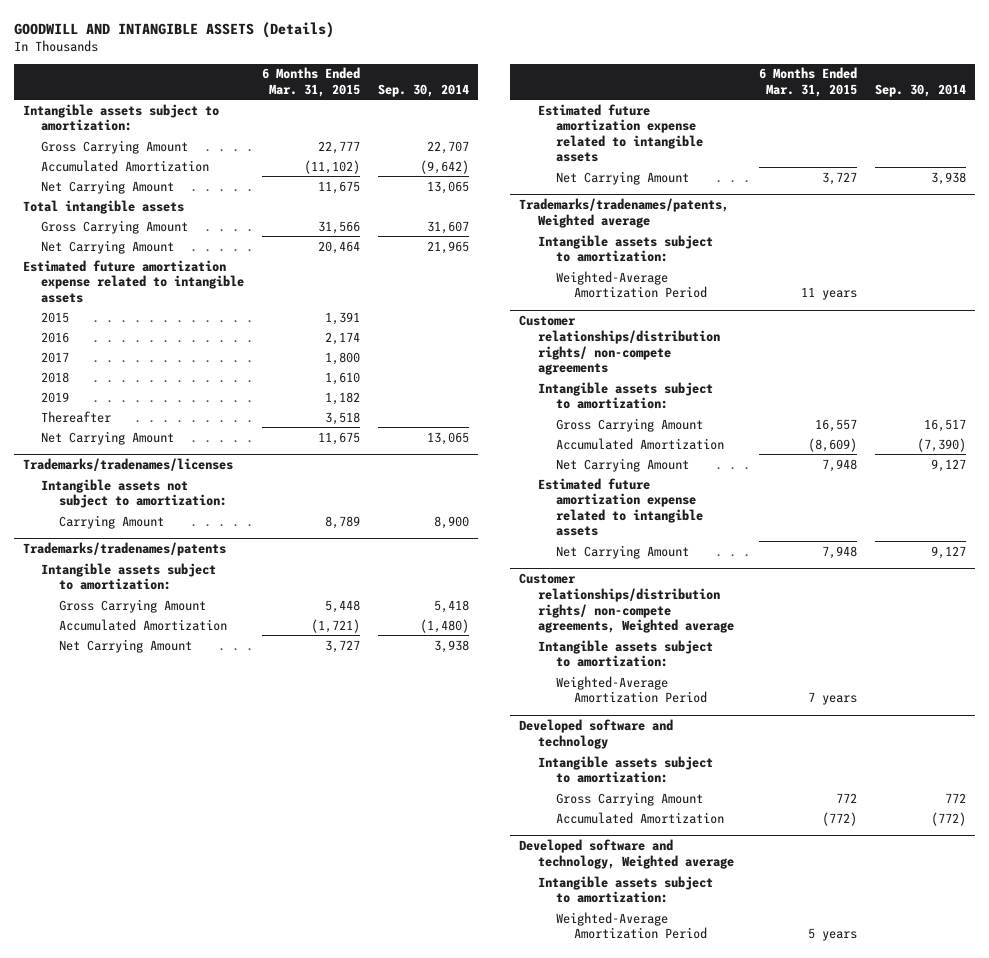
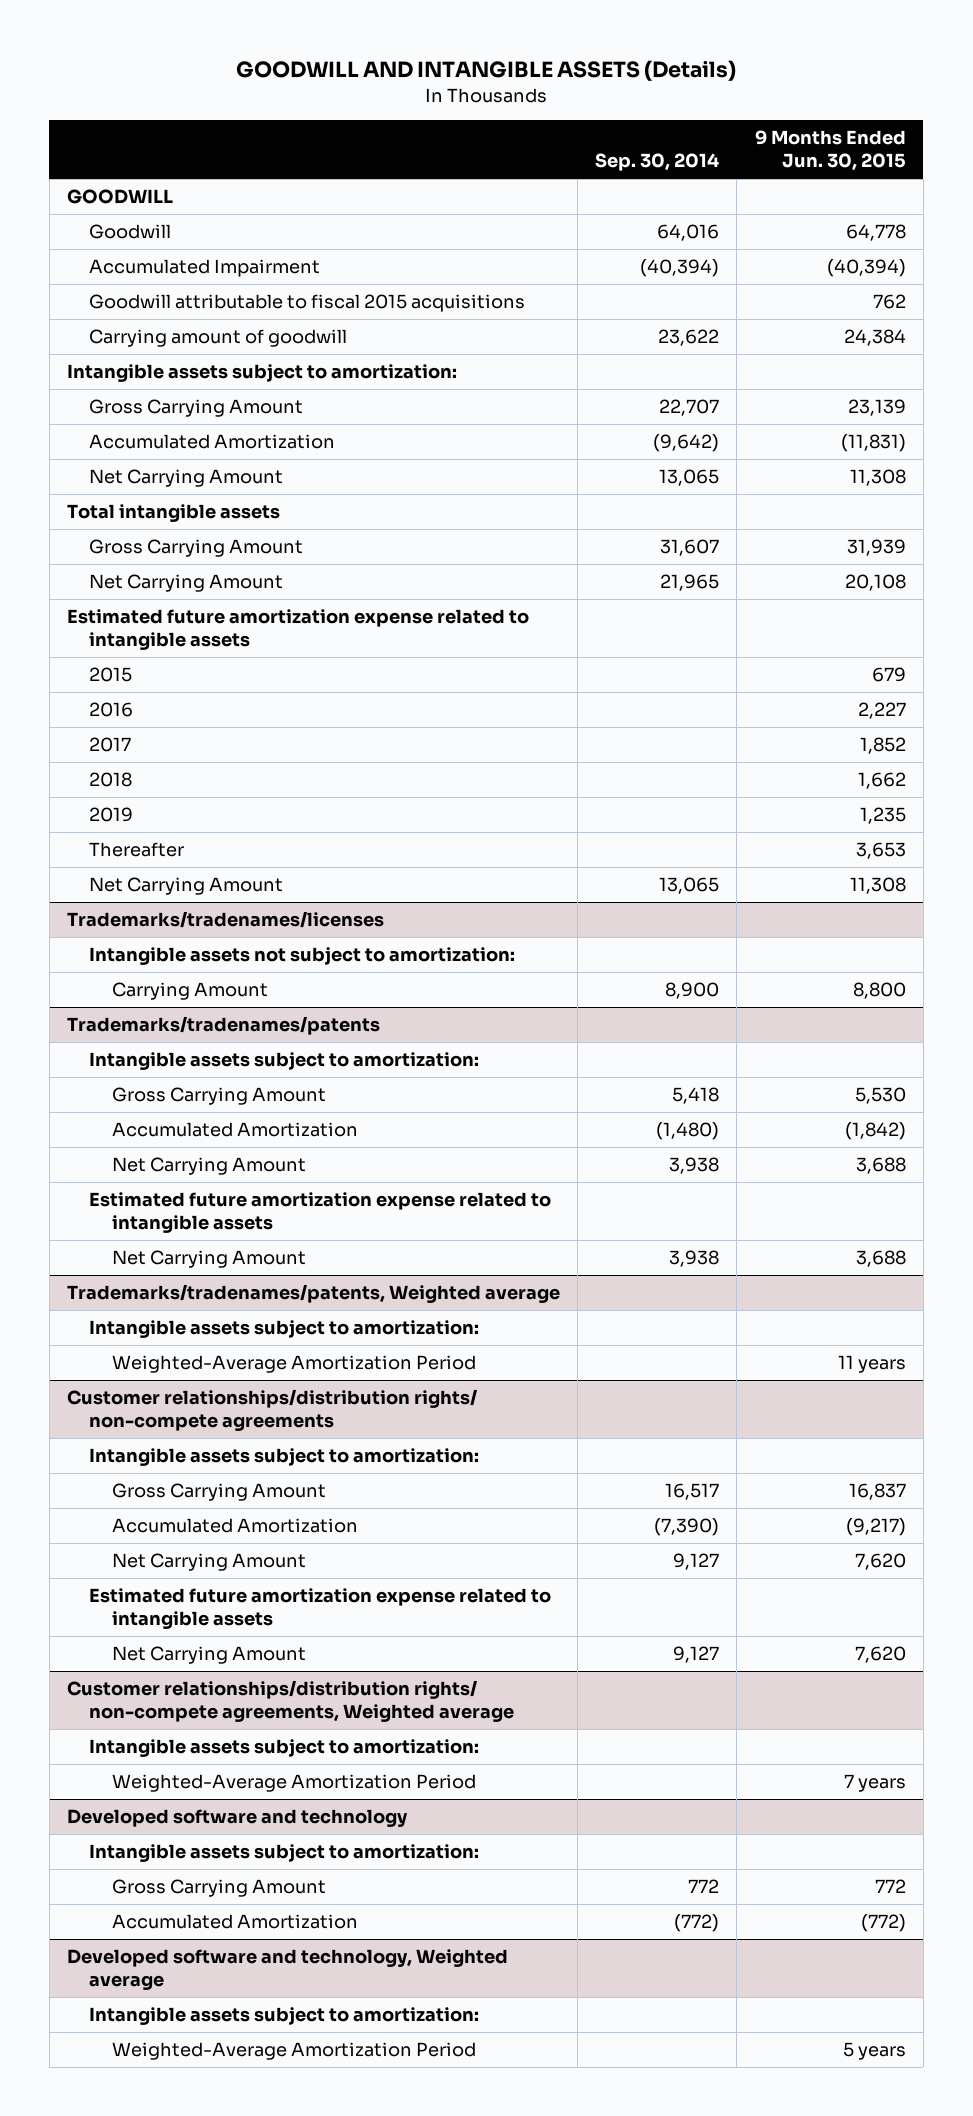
[262,67,361,97] 6 Months Ended Mar. 31, 2015 -> none
none -> [754,130,906,171] 9 Months Ended Jun. 30, 2015
none -> [67,189,174,205] GOODWILL
none -> [89,224,172,240] Goodwill
none -> [89,259,321,278] Accumulated Impairment
none -> [89,294,526,313] Goodwill attributable to fiscal 2015 acquisitions
none -> [89,329,348,348] Carrying amount of goodwill

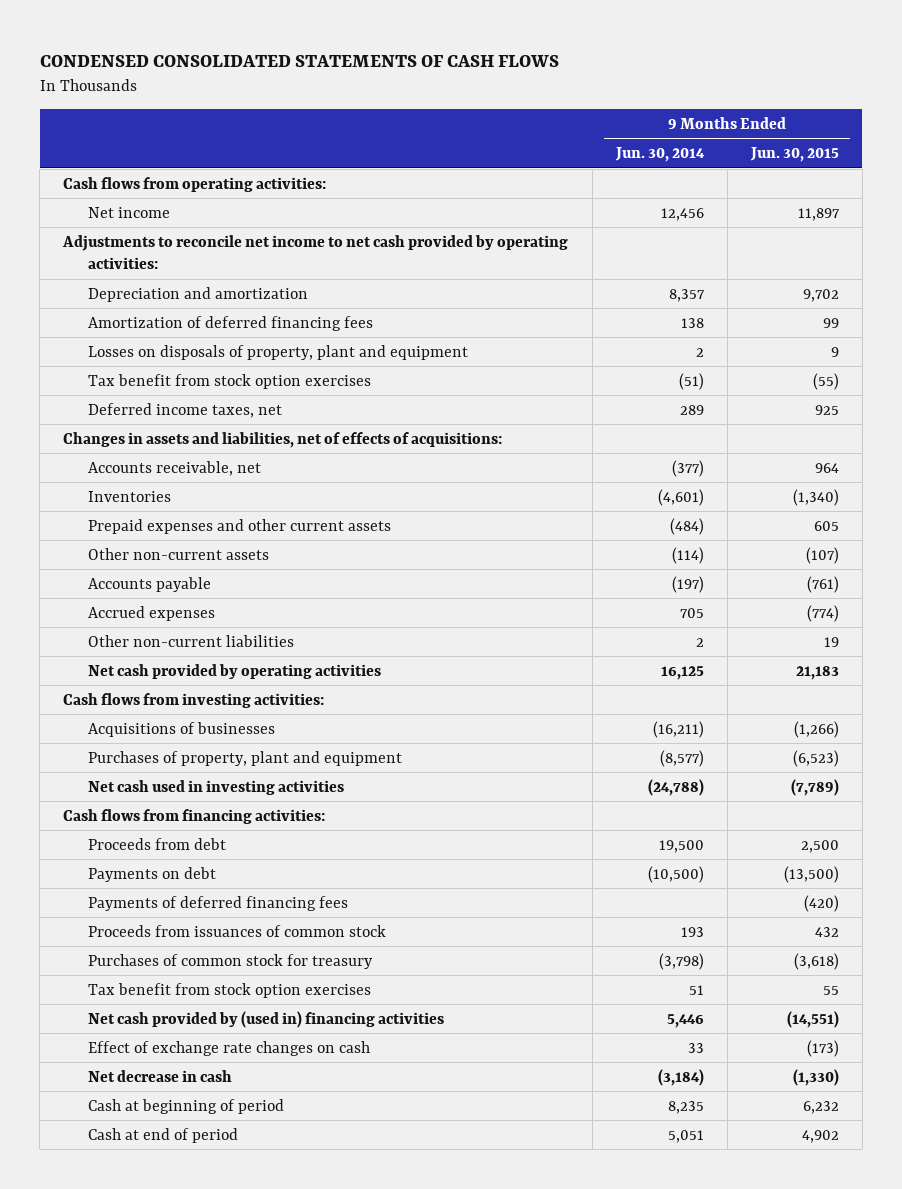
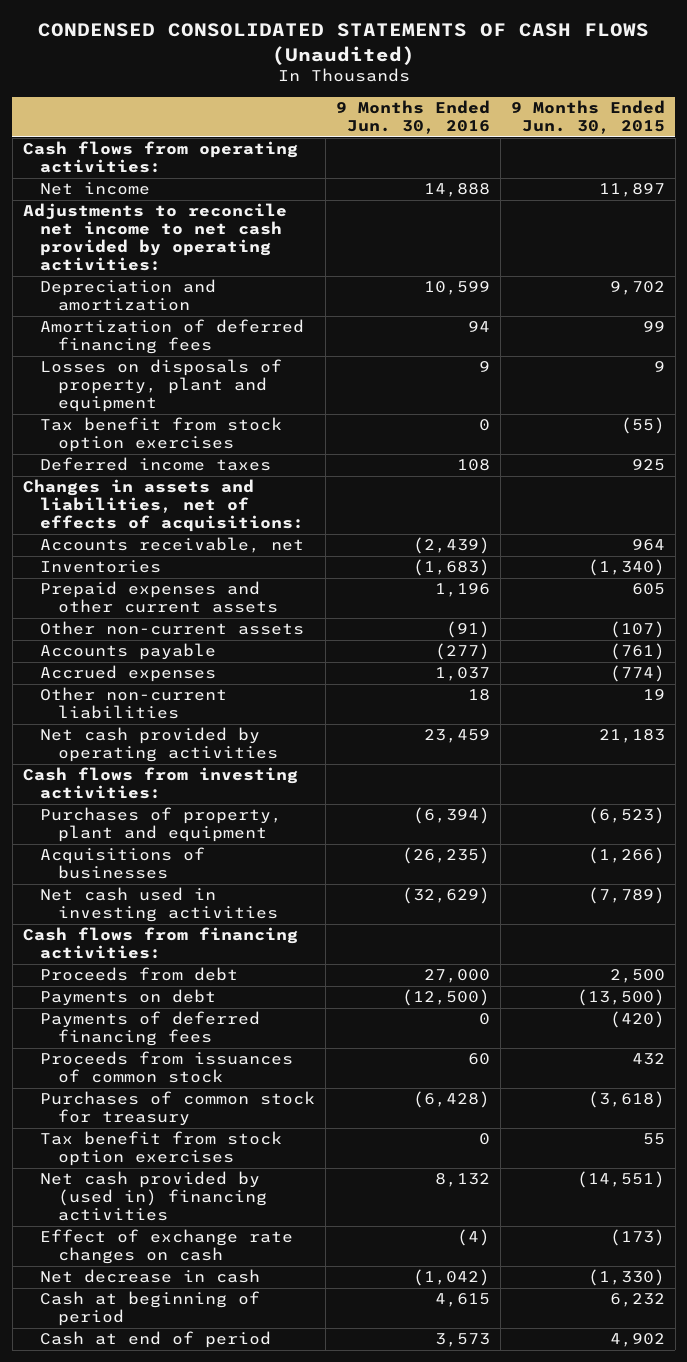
[39,55,559,68] CONDENSED CONSOLIDATED STATEMENTS OF CASH FLOWS -> [37,23,649,65] CONDENSED CONSOLIDATED STATEMENTS OF CASH FLOWS (Unaudited)
[614,147,705,163] Jun. 30, 2014 -> none
none -> [336,100,491,135] 9 Months Ended Jun. 30, 2016
[88,402,283,418] Deferred income taxes, net -> [40,457,272,472] Deferred income taxes
[88,721,276,737] Acquisitions of businesses -> [40,847,206,880] Acquisitions of businesses

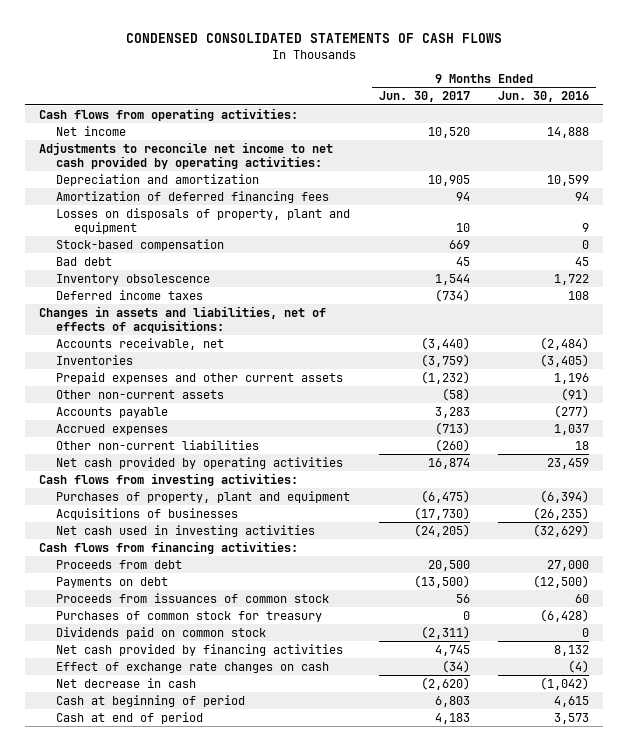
[37,23,649,65] CONDENSED CONSOLIDATED STATEMENTS OF CASH FLOWS (Unaudited) -> [126,33,503,44] CONDENSED CONSOLIDATED STATEMENTS OF CASH FLOWS
[510,100,665,135] 9 Months Ended Jun. 30, 2015 -> none
none -> [378,91,470,103] Jun. 30, 2017
[40,417,283,453] Tax benefit from stock option exercises -> none
none -> [56,238,225,251] Stock-based compensation
none -> [56,256,113,266] Bad debt
none -> [56,273,211,285] Inventory obsolescence
[413,537,491,555] (2,439) -> [539,336,589,350] (2,484)
[413,559,491,577] (1,683) -> [539,353,589,367] (3,405)
[40,1011,261,1047] Payments of deferred financing fees -> none
[40,1131,283,1167] Tax benefit from stock option exercises -> none
none -> [56,626,267,639] Dividends paid on common stock
[40,1171,268,1222] Net cash provided by (used in) financing activities -> [56,643,344,656] Net cash provided by financing activities

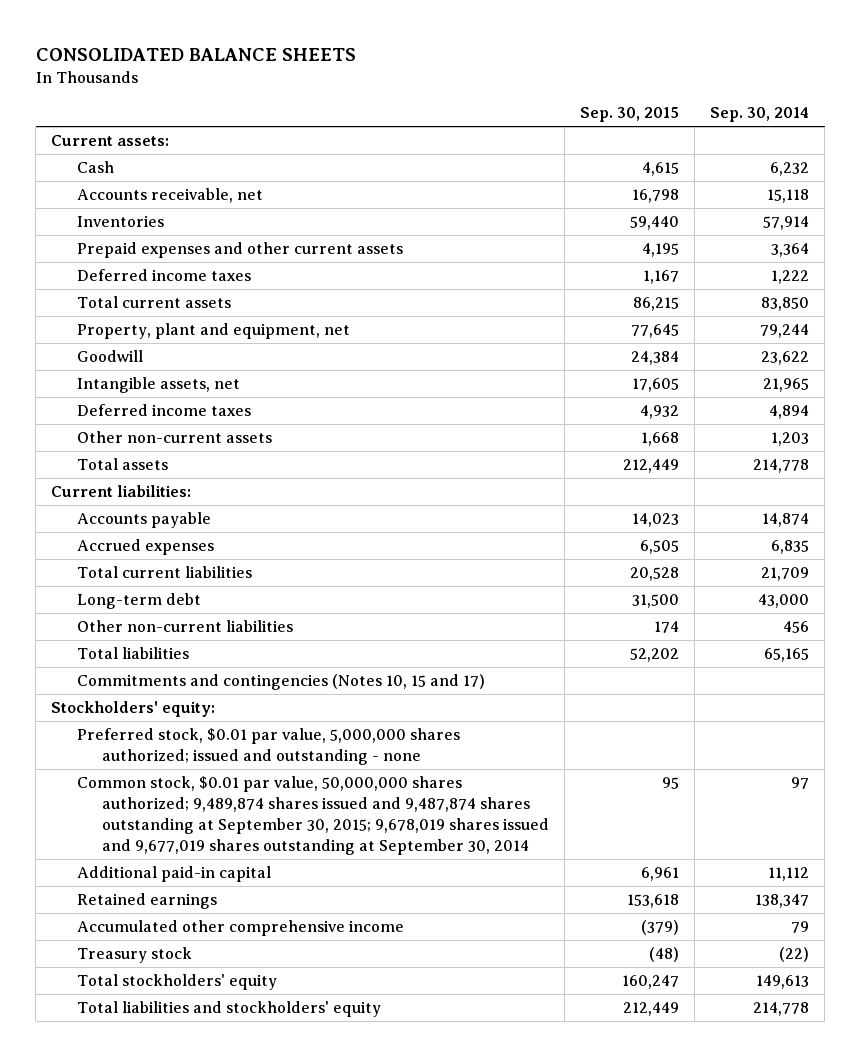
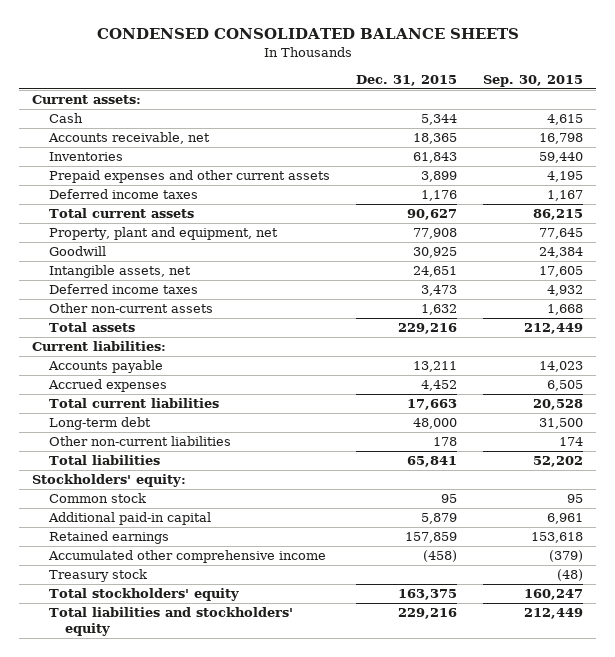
[35,47,356,61] CONSOLIDATED BALANCE SHEETS -> [96,28,519,40] CONDENSED CONSOLIDATED BALANCE SHEETS
[710,107,810,123] Sep. 30, 2014 -> none
none -> [355,74,457,86] Dec. 31, 2015
[76,674,485,691] Commitments and contingencies (Notes 10, 15 and 17) -> none
[76,728,460,766] Preferred stock, $0.01 par value, 5,000,000 shares authorized; issued and outstanding - none -> none
[76,776,550,855] Common stock, $0.01 par value, 50,000,000 shares authorized; 9,489,874 shares issued and 9,487,874 shares outstanding at September 30, 2015; 9,678,019 shares issued and 9,677,019 shares outstanding at September 30, 2014 -> [48,493,146,504] Common stock

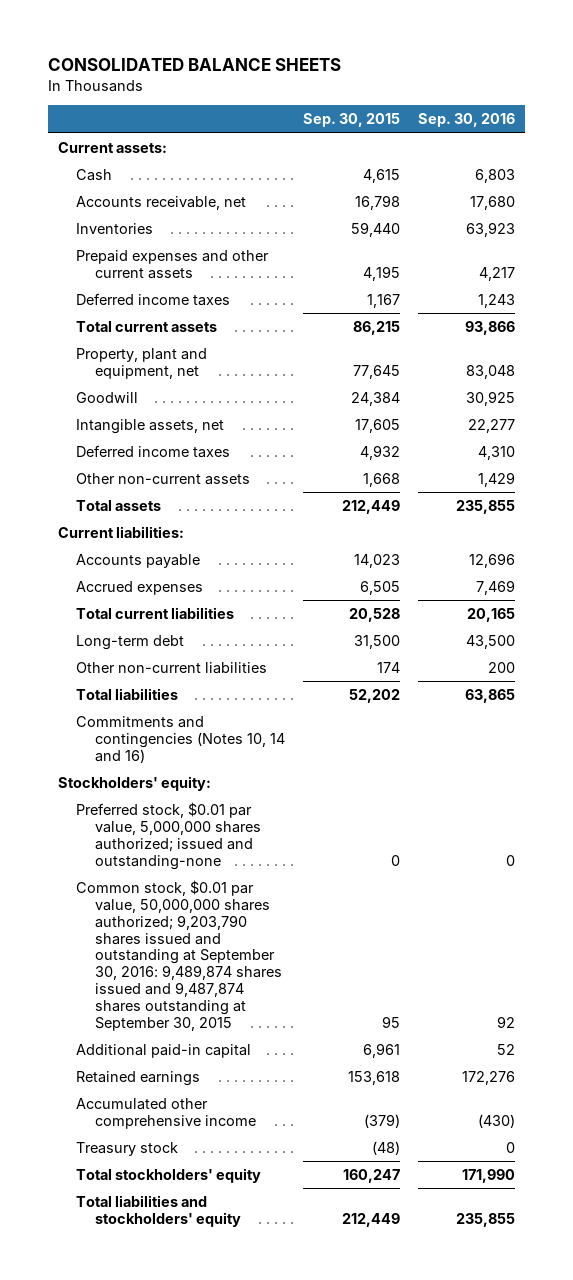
[96,28,519,40] CONDENSED CONSOLIDATED BALANCE SHEETS -> [48,58,342,72] CONSOLIDATED BALANCE SHEETS
[355,74,457,86] Dec. 31, 2015 -> none
none -> [418,113,516,128] Sep. 30, 2016
none -> [76,716,285,763] Commitments and contingencies (Notes 10, 14 and 16)
none -> [76,802,261,870] Preferred stock, $0.01 par value, 5,000,000 shares authorized; issued and outstanding-none
[48,493,146,504] Common stock -> [76,880,282,1031] Common stock, $0.01 par value, 50,000,000 shares authorized; 9,203,790 shares issued and outstanding at September 30, 2016: 9,489,874 shares issued and 9,487,874 shares outstanding at September 30, 2015

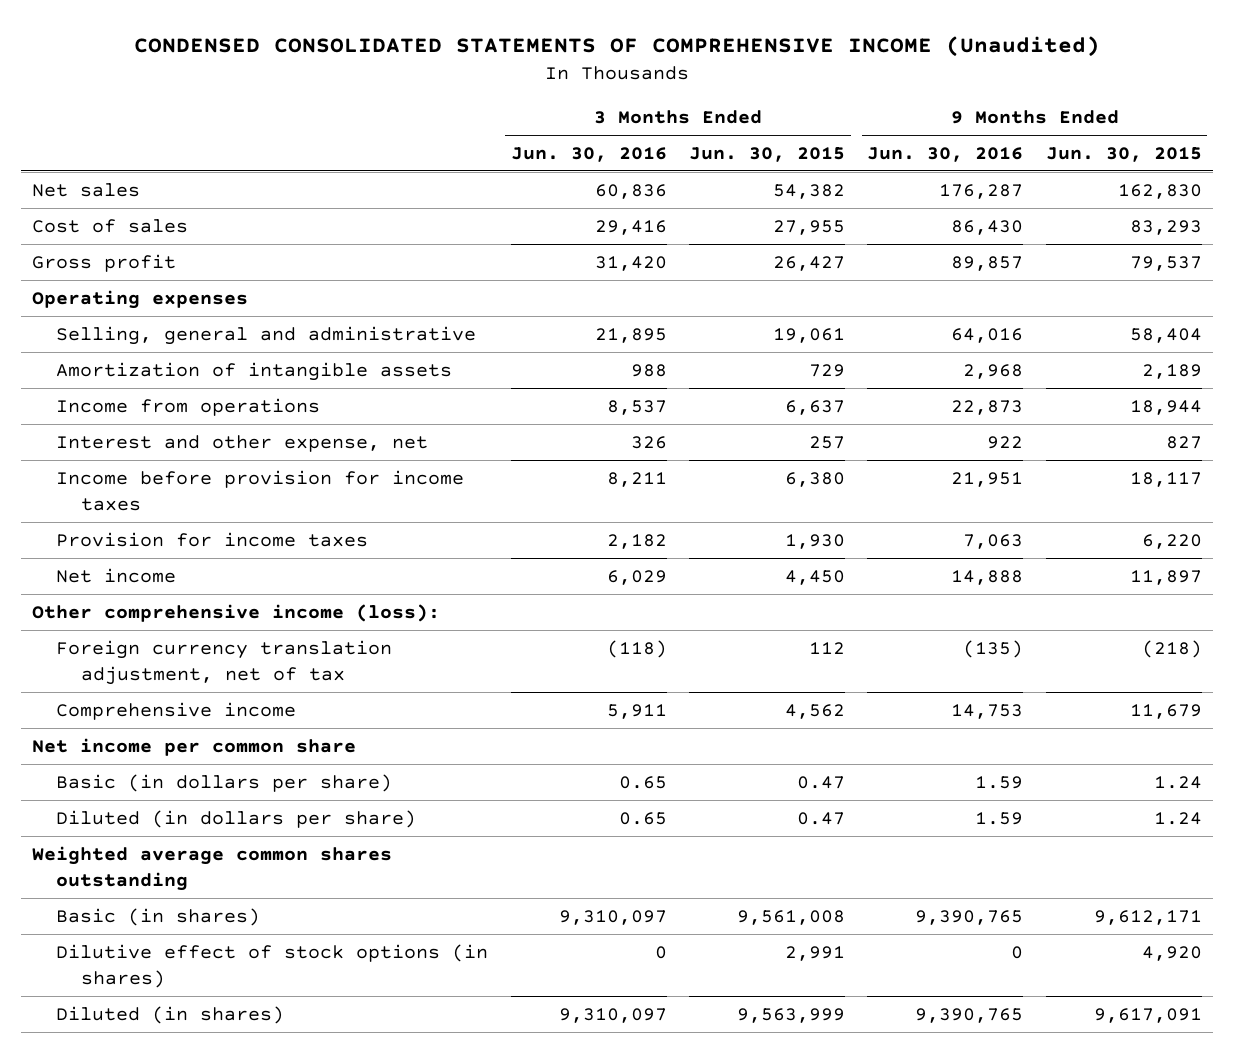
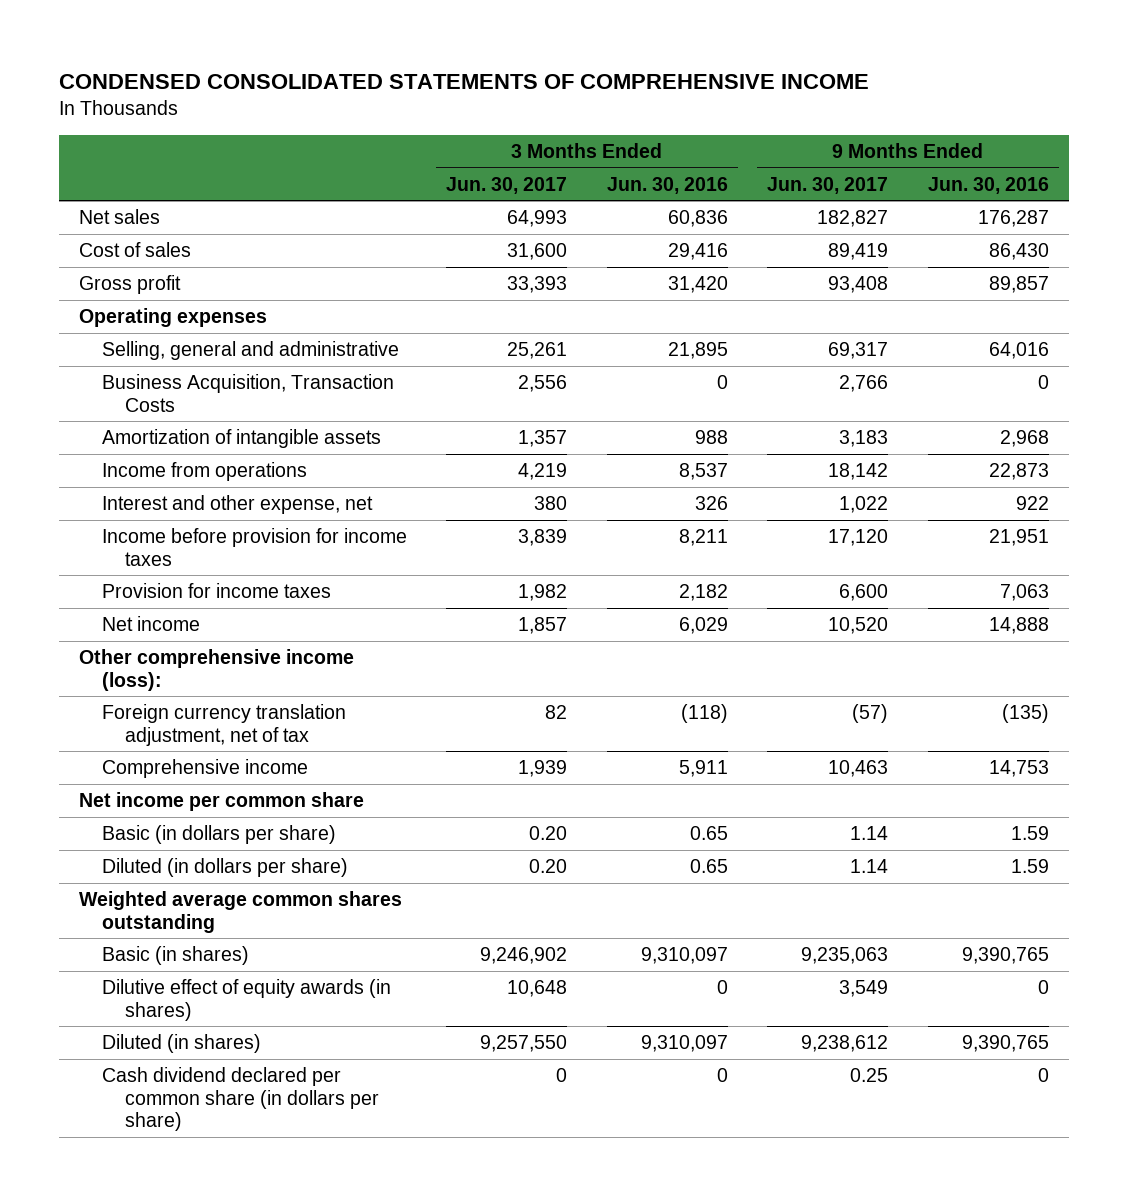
[133,36,1100,58] CONDENSED CONSOLIDATED STATEMENTS OF COMPREHENSIVE INCOME (Unaudited) -> [59,74,870,90] CONDENSED CONSOLIDATED STATEMENTS OF COMPREHENSIVE INCOME
[689,146,846,162] Jun. 30, 2015 -> none
[1045,146,1202,162] Jun. 30, 2015 -> none
none -> [446,176,568,194] Jun. 30, 2017
none -> [767,176,889,194] Jun. 30, 2017
none -> [101,374,394,412] Business Acquisition, Transaction Costs
[56,943,489,988] Dilutive effect of stock options (in shares) -> [101,979,391,1021] Dilutive effect of equity awards (in shares)
none -> [101,1067,379,1132] Cash dividend declared per common share (in dollars per share)

